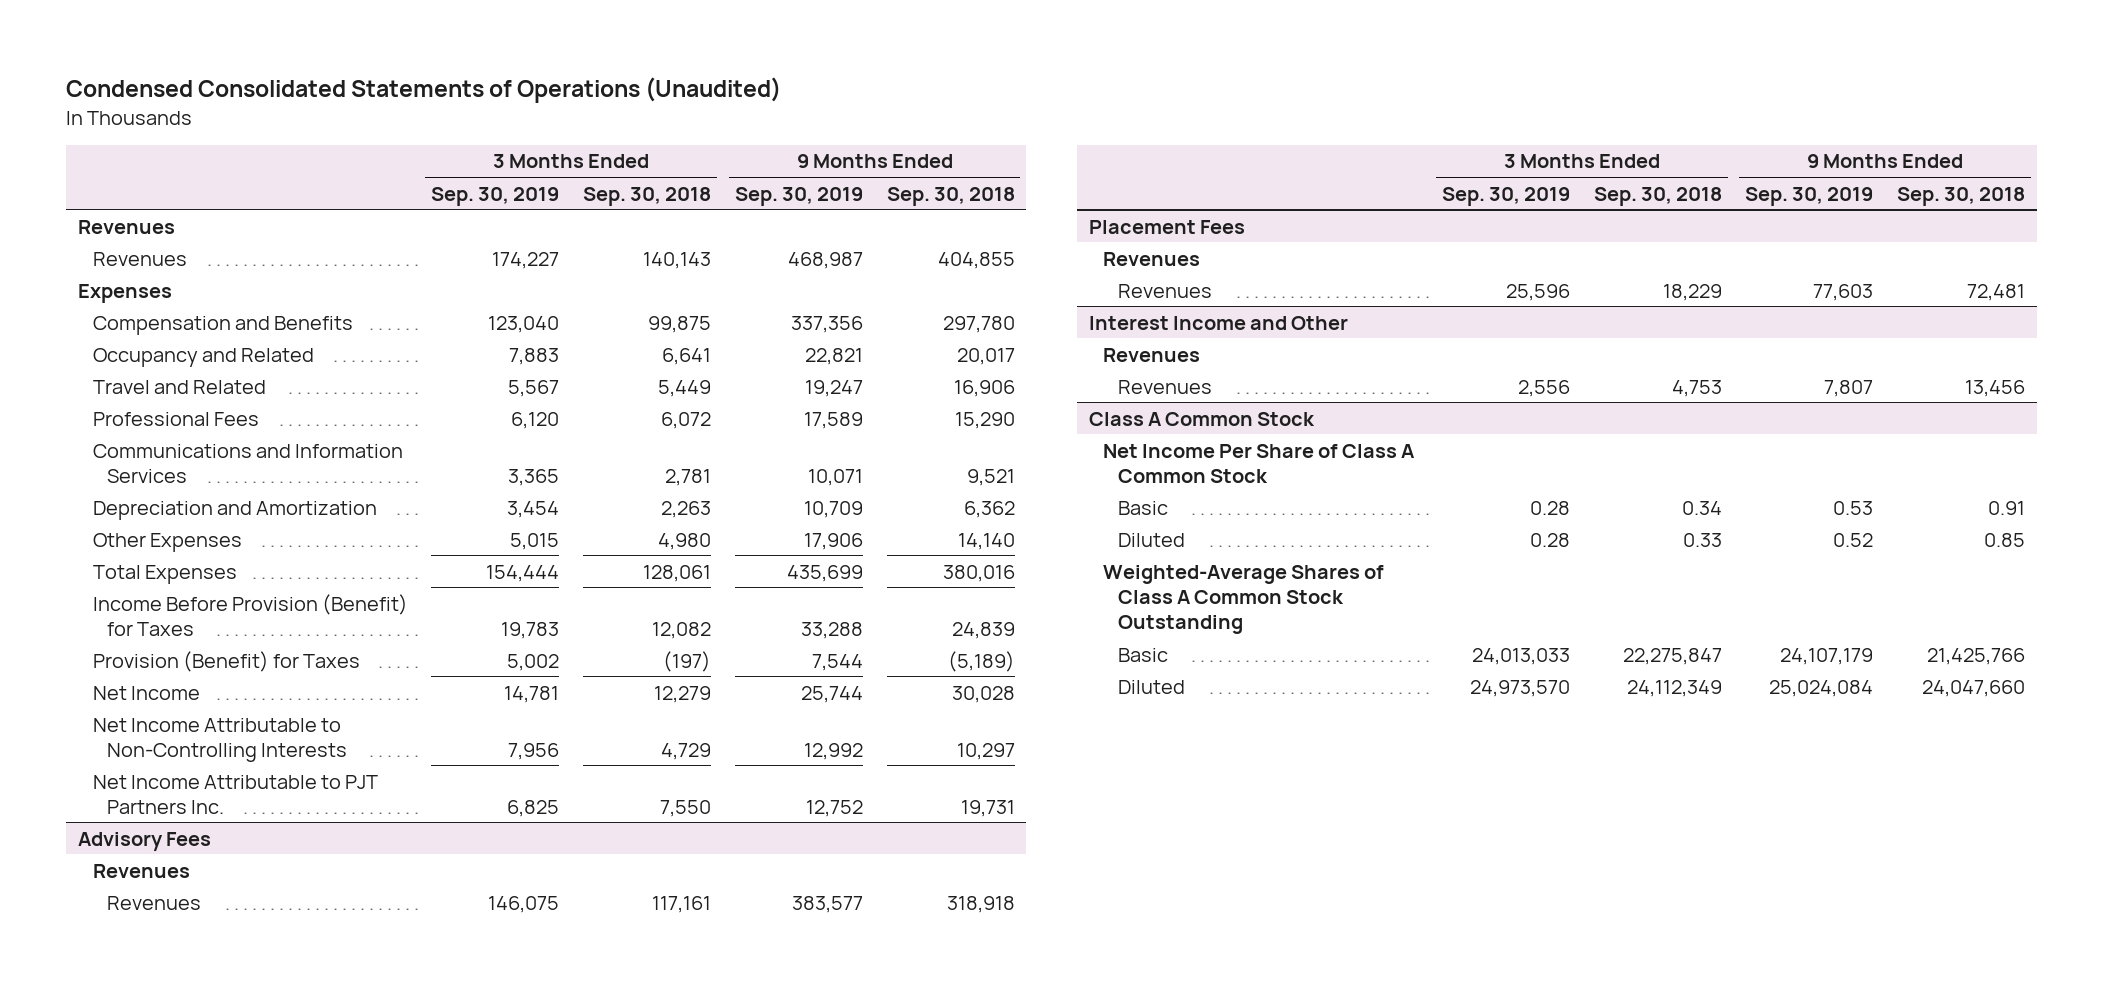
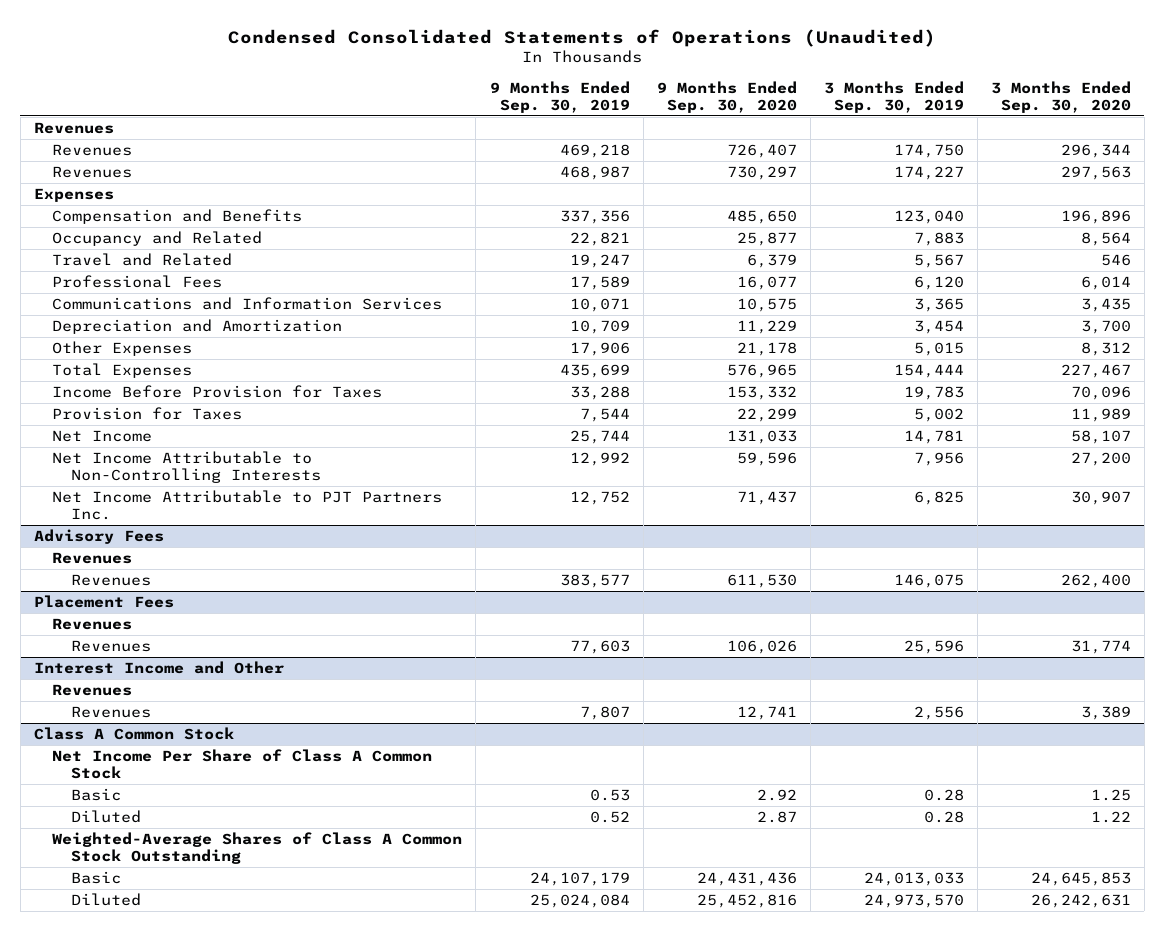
[583,186,712,206] Sep. 30, 2018 -> none
[886,186,1015,206] Sep. 30, 2018 -> none
none -> [656,80,797,113] 9 Months Ended Sep. 30, 2020
none -> [990,80,1131,113] 3 Months Ended Sep. 30, 2020
none -> [52,144,133,157] Revenues
[92,593,408,636] Income Before Provision (Benefit) for Taxes -> [52,385,383,399] Income Before Provision for Taxes
[92,650,360,672] Provision (Benefit) for Taxes -> [52,407,243,421] Provision for Taxes

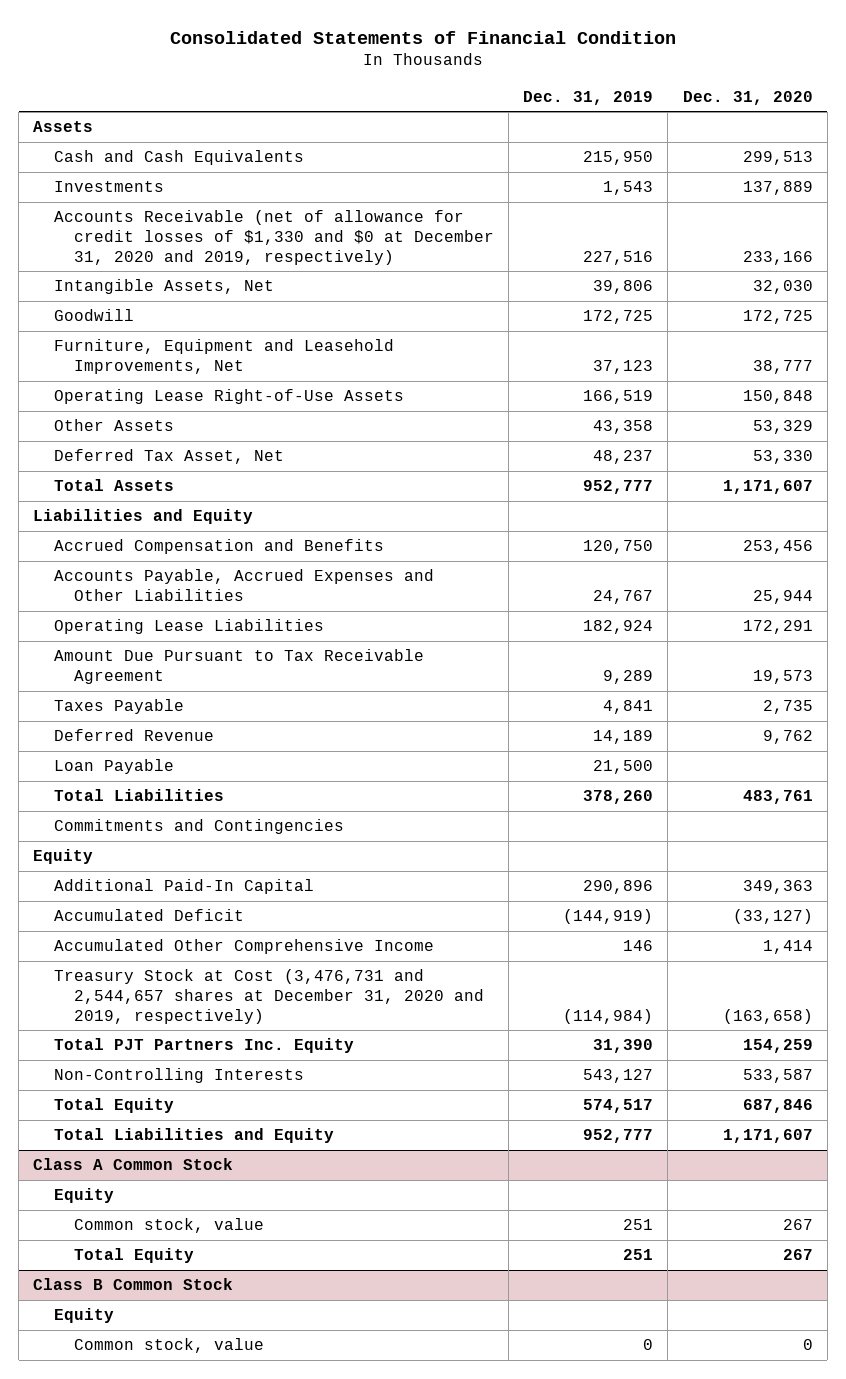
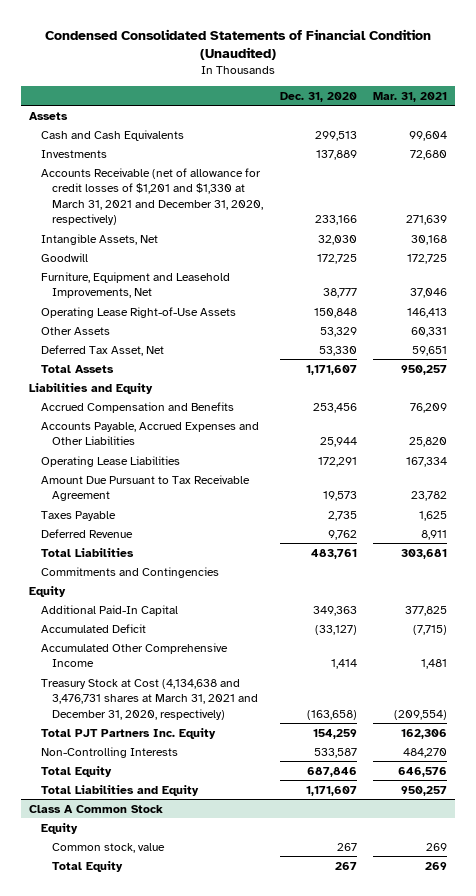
[169,30,676,44] Consolidated Statements of Financial Condition -> [44,28,431,61] Condensed Consolidated Statements of Financial Condition (Unaudited)
[523,90,654,105] Dec. 31, 2019 -> none
none -> [372,91,447,102] Mar. 31, 2021
[53,210,495,265] Accounts Receivable (net of allowance for credit losses of $1,330 and $0 at December 31, 2020 and 2019, respectively) -> [40,167,264,226] Accounts Receivable (net of allowance for credit losses of $1,201 and $1,330 at March 31, 2021 and December 31, 2020, respectively)
[53,759,174,775] Loan Payable -> none
[53,969,485,1024] Treasury Stock at Cost (3,476,731 and 2,544,657 shares at December 31, 2020 and 2019, respectively) -> [40,678,259,720] Treasury Stock at Cost (4,134,638 and 3,476,731 shares at March 31, 2021 and December 31, 2020, respectively)
[33,1278,234,1291] Class B Common Stock -> none
[53,1308,114,1324] Equity -> none
[74,1338,265,1354] Common stock, value -> none

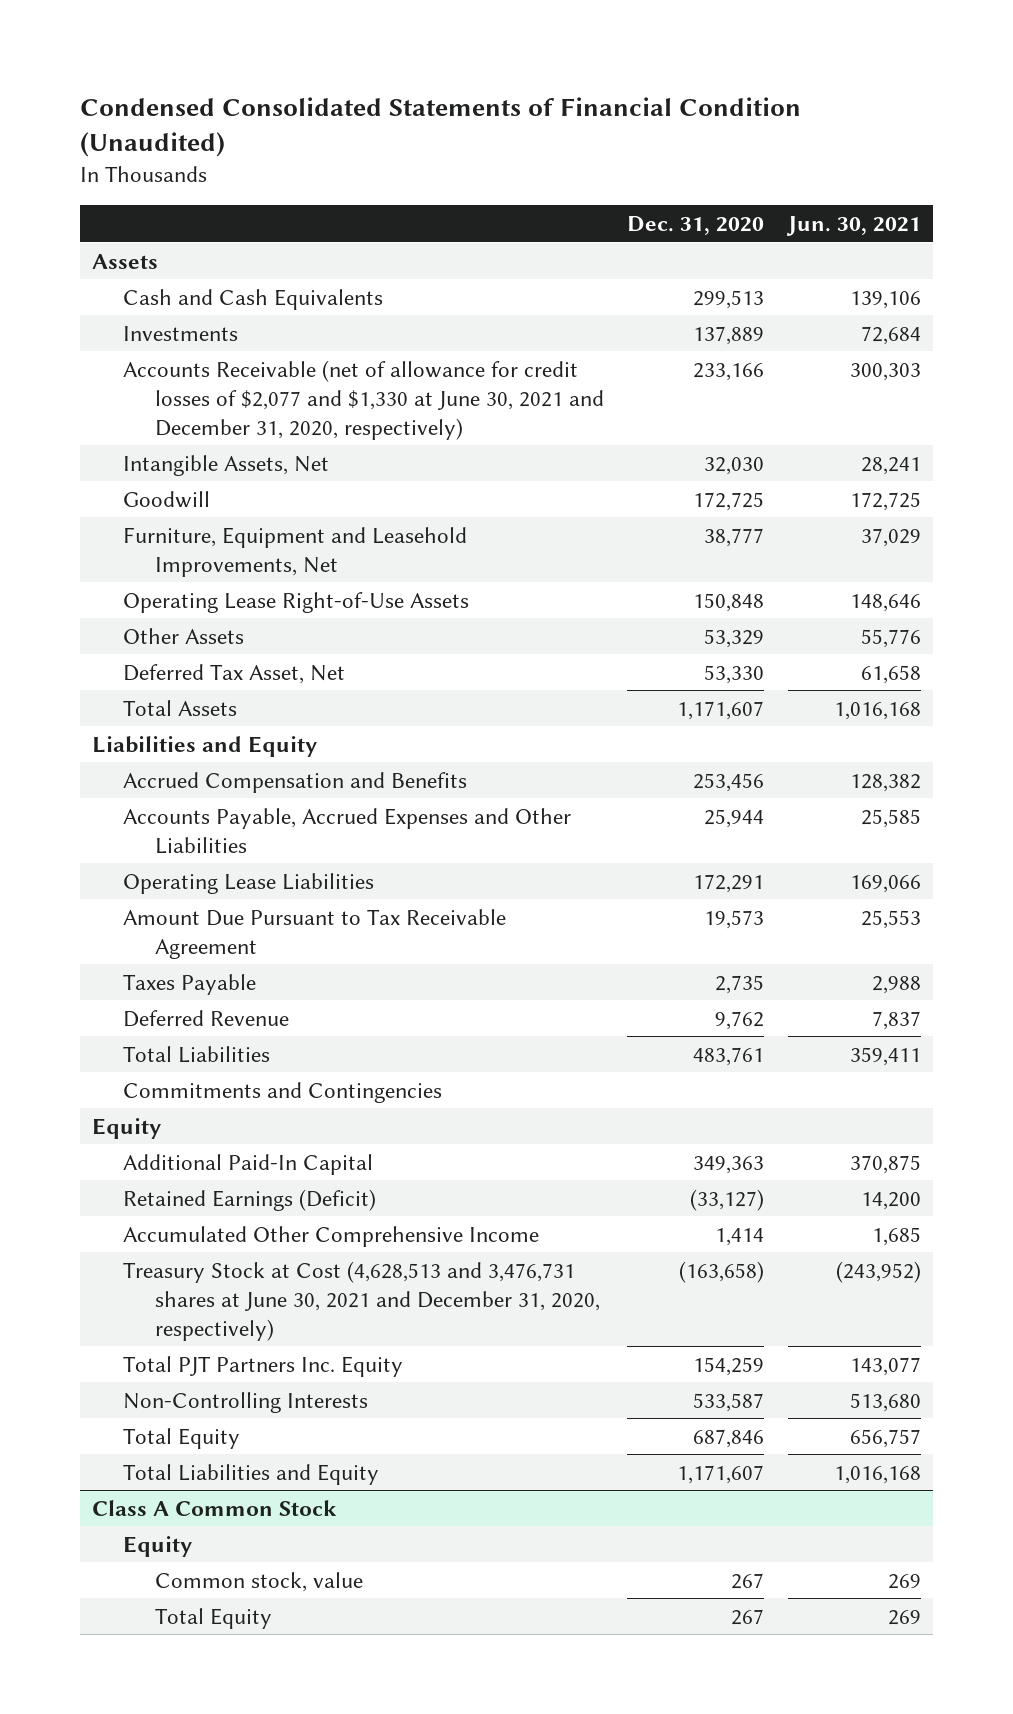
[372,91,447,102] Mar. 31, 2021 -> none
none -> [786,216,922,237] Jun. 30, 2021
[40,167,264,226] Accounts Receivable (net of allowance for credit losses of $1,201 and $1,330 at March 31, 2021 and December 31, 2020, respectively) -> [123,359,604,440] Accounts Receivable (net of allowance for credit losses of $2,077 and $1,330 at June 30, 2021 and December 31, 2020, respectively)
[40,623,146,633] Accumulated Deficit -> [123,1188,377,1211] Retained Earnings (Deficit)
[40,678,259,720] Treasury Stock at Cost (4,134,638 and 3,476,731 shares at March 31, 2021 and December 31, 2020, respectively) -> [123,1260,600,1341] Treasury Stock at Cost (4,628,513 and 3,476,731 shares at June 30, 2021 and December 31, 2020, respectively)

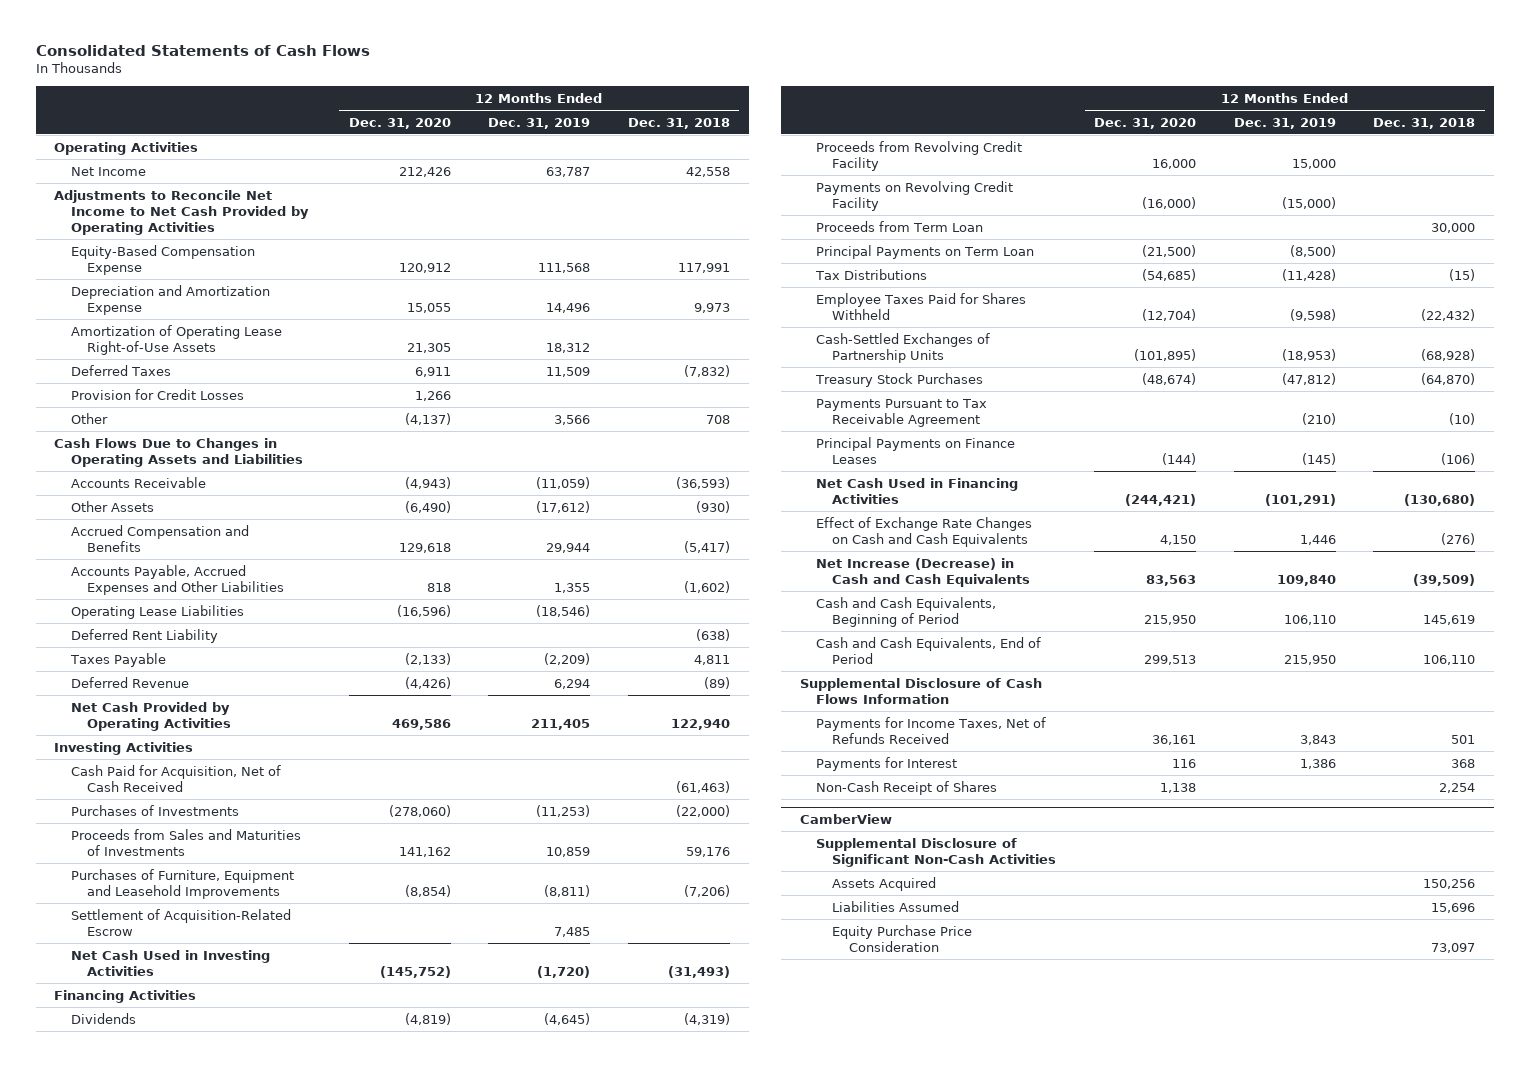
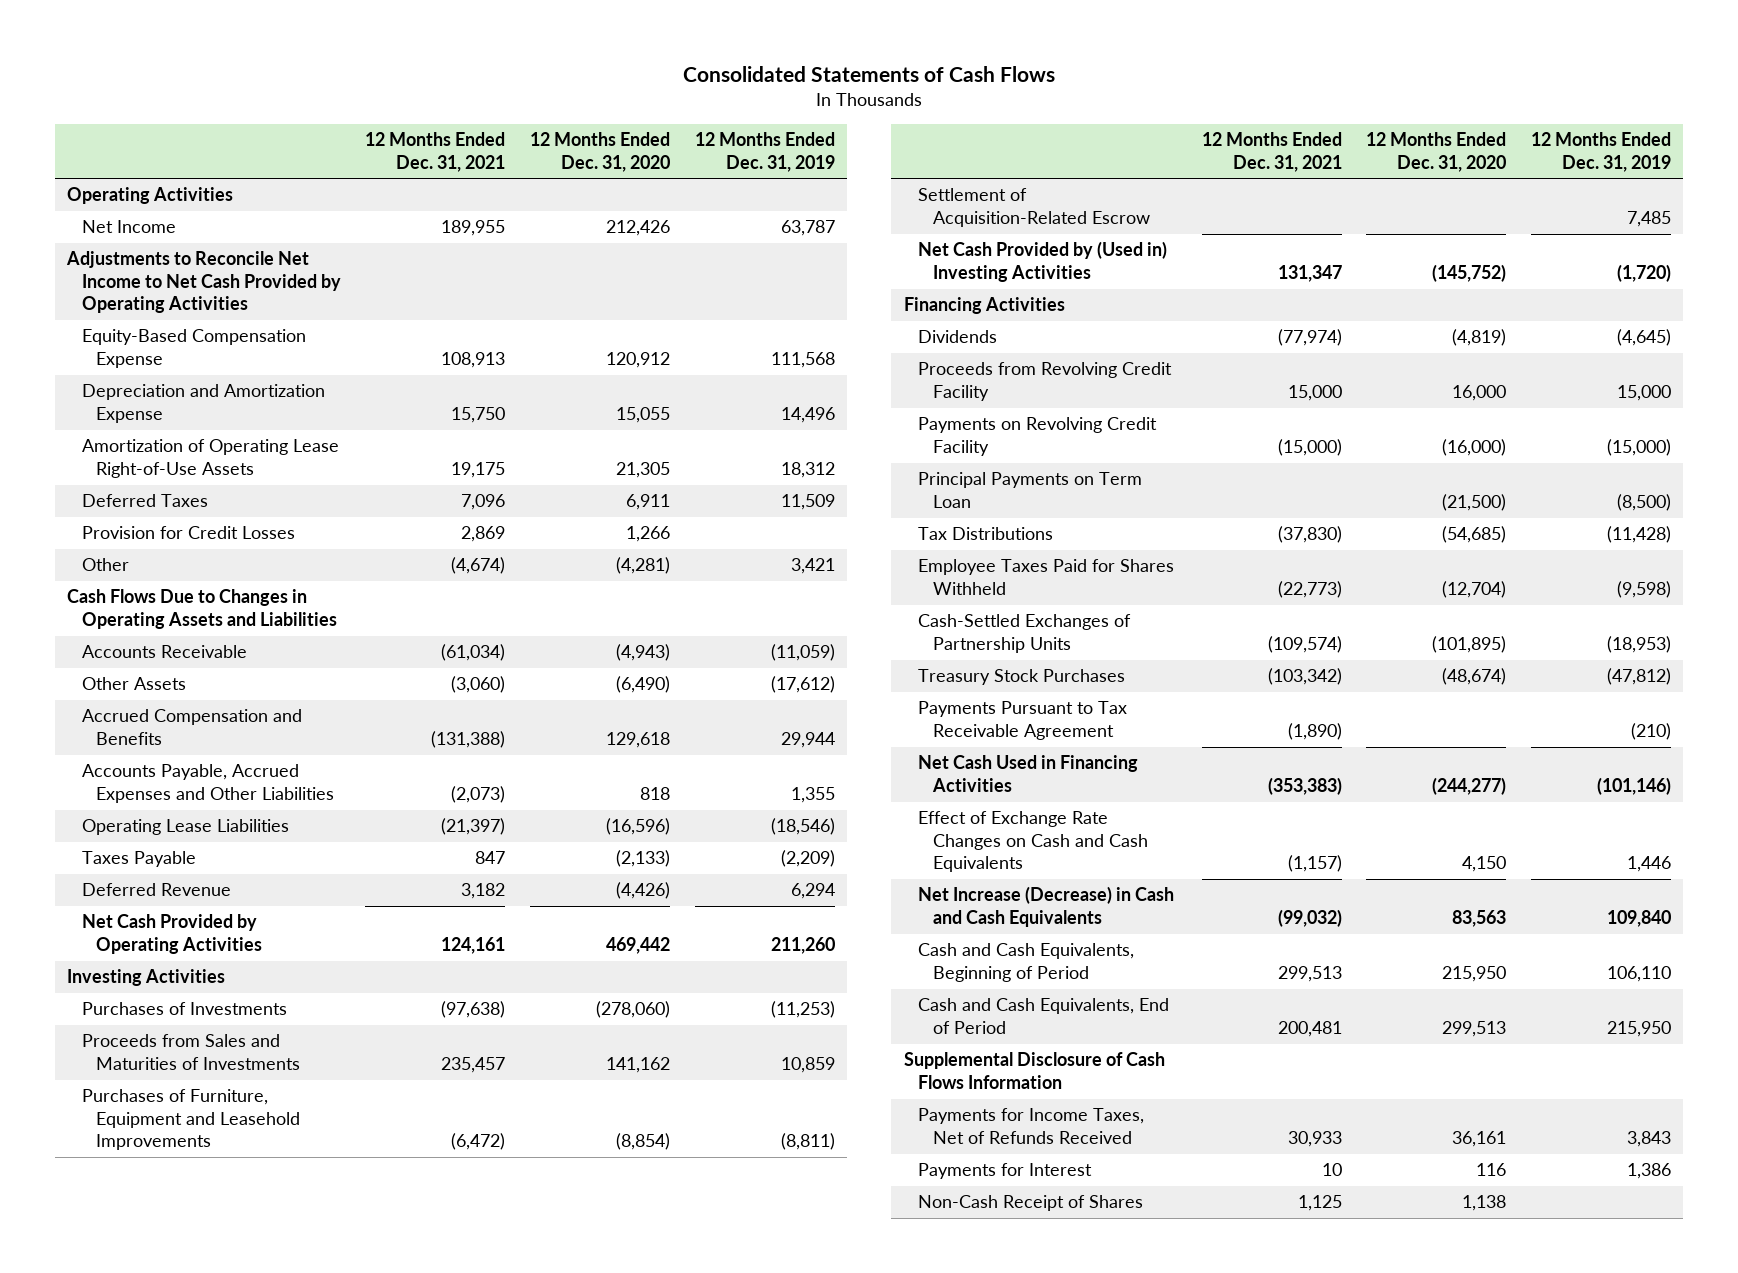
[627,117,730,129] Dec. 31, 2018 -> none
none -> [365,132,506,172] 12 Months Ended Dec. 31, 2021
[404,412,451,425] (4,137) -> [615,557,670,575] (4,281)
[554,414,591,425] 3,566 -> [790,558,835,575] 3,421
[70,628,218,643] Deferred Rent Liability -> none
[391,718,451,730] 469,586 -> [605,936,670,954] 469,442
[531,718,591,730] 211,405 -> [770,936,835,954] 211,260
[70,764,281,792] Cash Paid for Acquisition, Net of Cash Received -> none
[70,949,270,976] Net Cash Used in Investing Activities -> [918,241,1168,282] Net Cash Provided by (Used in) Investing Activities
[816,220,984,232] Proceeds from Term Loan -> none
[816,436,1016,464] Principal Payments on Finance Leases -> none
[1125,493,1197,506] (244,421) -> [1432,776,1507,795] (244,277)
[1264,493,1336,506] (101,291) -> [1596,776,1671,795] (101,146)
[799,813,892,824] CamberView -> none
[816,837,1057,867] Supplemental Disclosure of Significant Non-Cash Activities -> none
[832,876,937,891] Assets Acquired -> none
[832,900,960,912] Liabilities Assumed -> none
[832,924,973,952] Equity Purchase Price Consideration -> none

